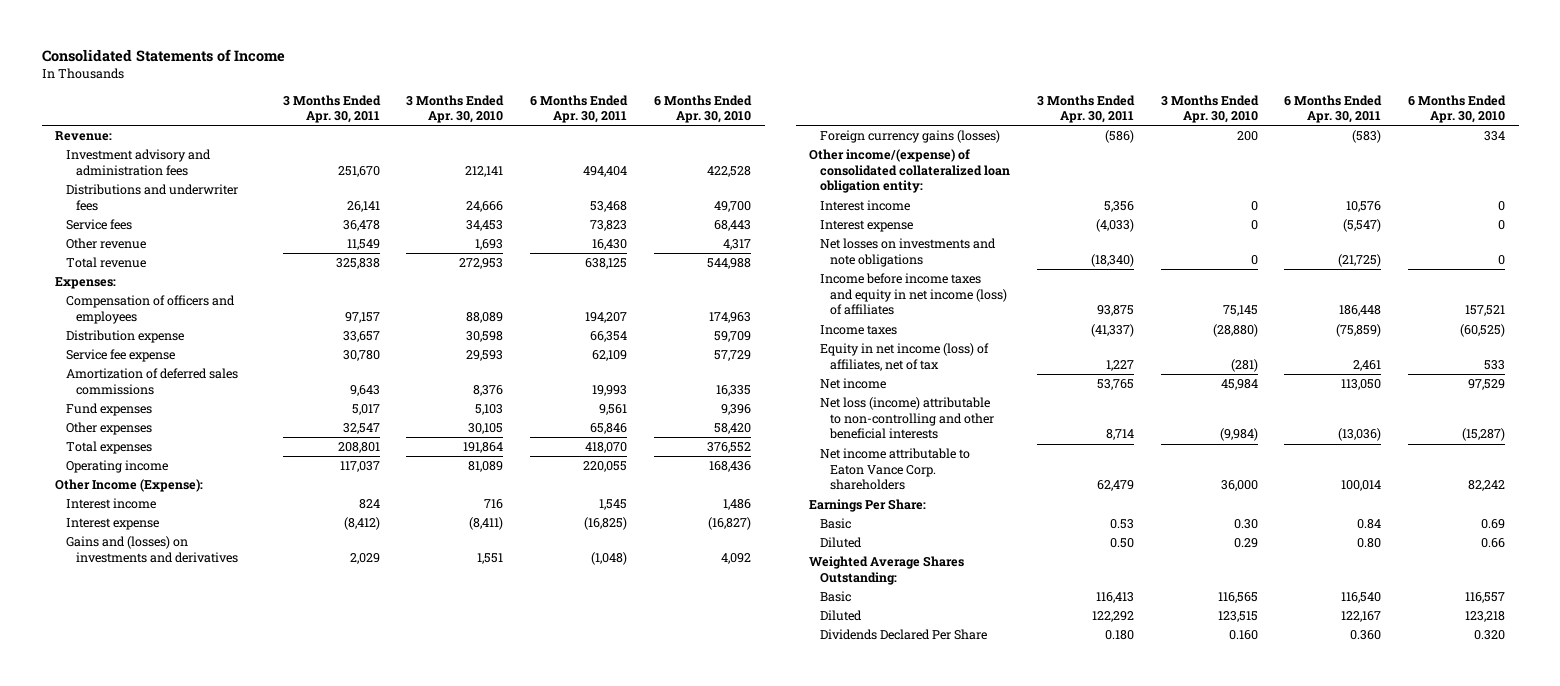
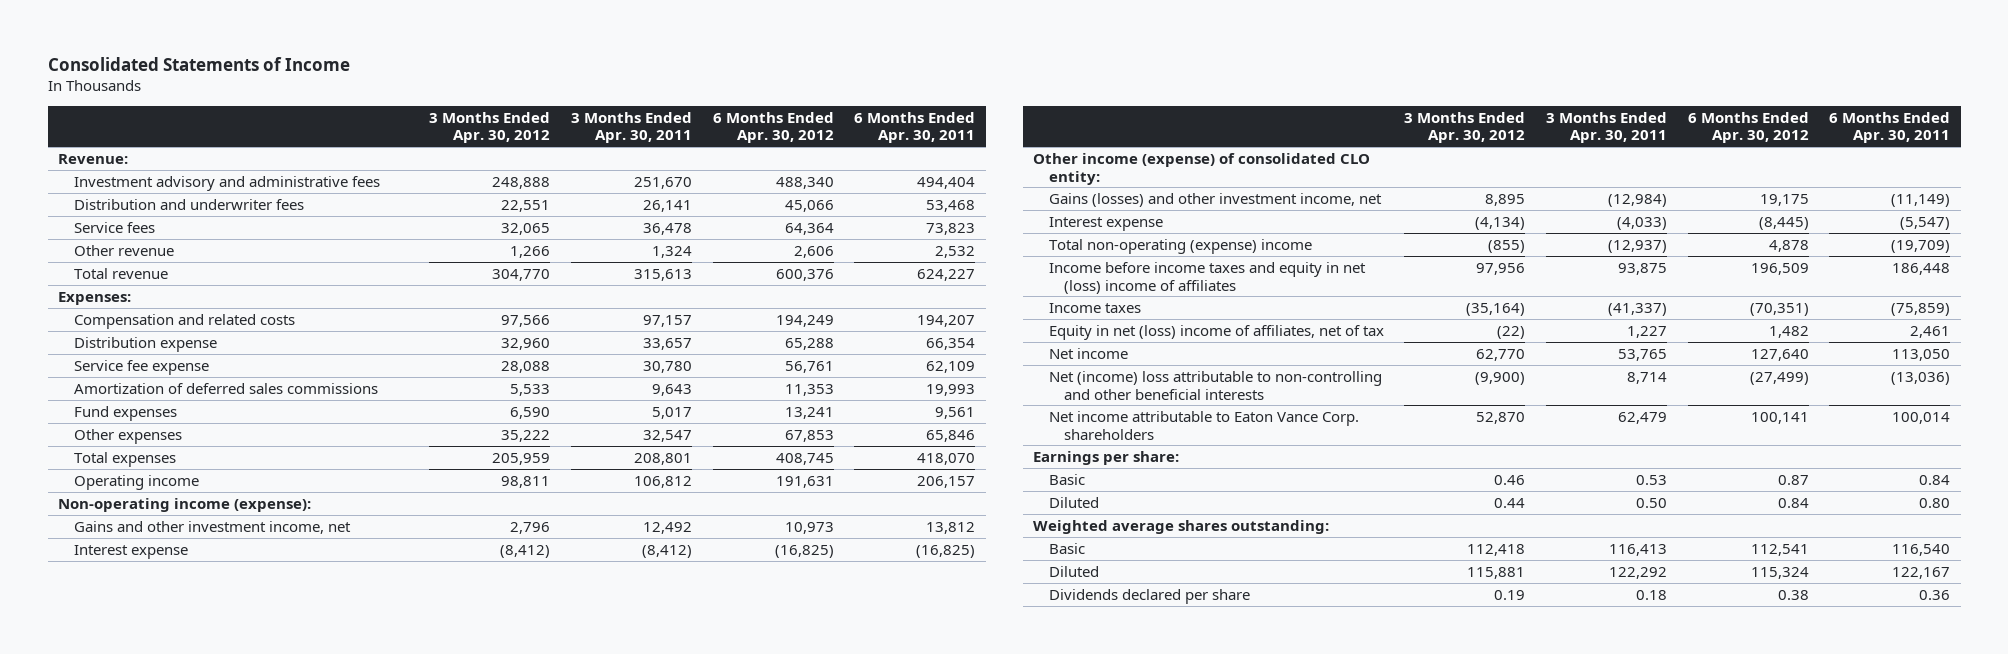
[406,94,505,124] 3 Months Ended Apr. 30, 2010 -> none
[654,94,753,124] 6 Months Ended Apr. 30, 2010 -> none
none -> [429,111,551,144] 3 Months Ended Apr. 30, 2012
none -> [712,111,834,144] 6 Months Ended Apr. 30, 2012
[65,149,211,176] Investment advisory and administration fees -> [73,175,380,191] Investment advisory and administrative fees
[65,184,238,211] Distributions and underwriter fees -> [73,198,304,210] Distribution and underwriter fees
[346,239,380,251] 11,549 -> [652,245,693,258] 1,324
[592,239,628,251] 16,430 -> [935,245,976,258] 2,532
[335,258,380,270] 325,838 -> [634,268,693,281] 315,613
[585,258,628,270] 638,125 -> [917,268,976,281] 624,227
[65,295,235,324] Compensation of officers and employees -> [73,313,295,329] Compensation and related costs
[65,498,156,510] Interest income -> none
[339,461,380,473] 117,037 -> [634,475,693,488] 106,812
[583,461,628,473] 220,055 -> [917,475,976,488] 206,157
[55,479,204,493] Other Income (Expense): -> [58,497,312,512] Non-operating income (expense):
none -> [73,520,351,534] Gains and other investment income, net
[65,536,239,563] Gains and (losses) on investments and derivatives -> none
[819,130,1000,144] Foreign currency gains (losses) -> none
[819,200,910,212] Interest income -> none
[809,149,1010,194] Other income/(expense) of consolidated collateralized loan obligation entity: -> [1033,152,1371,185] Other income (expense) of consolidated CLO entity:
none -> [1048,192,1382,207] Gains (losses) and other investment income, net
[819,238,996,267] Net losses on investments and note obligations -> none
none -> [1048,238,1312,254] Total non-operating (expense) income
[819,273,1008,316] Income before income taxes and equity in net income (loss) of affiliates -> [1048,261,1366,294] Income before income taxes and equity in net (loss) income of affiliates
[819,343,989,371] Equity in net income (loss) of affiliates, net of tax -> [1048,324,1384,340] Equity in net (loss) income of affiliates, net of tax
[819,397,995,440] Net loss (income) attributable to non-controlling and other beneficial interests -> [1048,370,1382,400] Net (income) loss attributable to non-controlling and other beneficial interests
[809,499,927,513] Earnings Per Share: -> [1033,450,1180,465] Earnings per share:
[809,556,965,585] Weighted Average Shares Outstanding: -> [1033,519,1330,534] Weighted average shares outstanding:
[819,629,987,641] Dividends Declared Per Share -> [1048,588,1250,604] Dividends declared per share
[1104,630,1134,641] 0.180 -> [1636,589,1668,600] 0.18
[1350,630,1382,641] 0.360 -> [1919,589,1951,600] 0.36

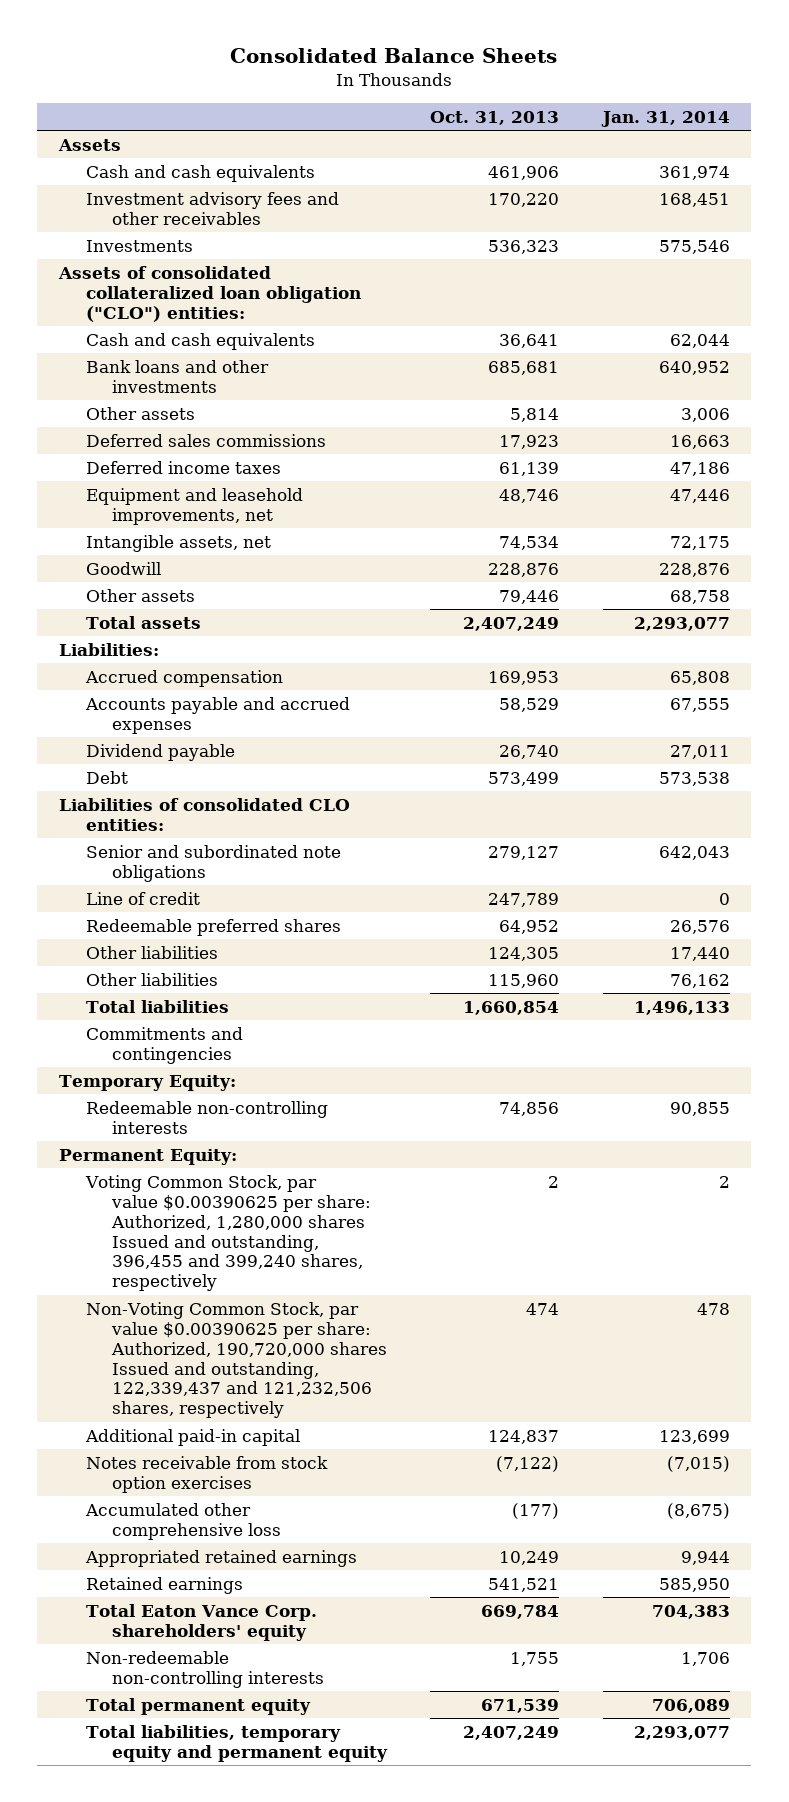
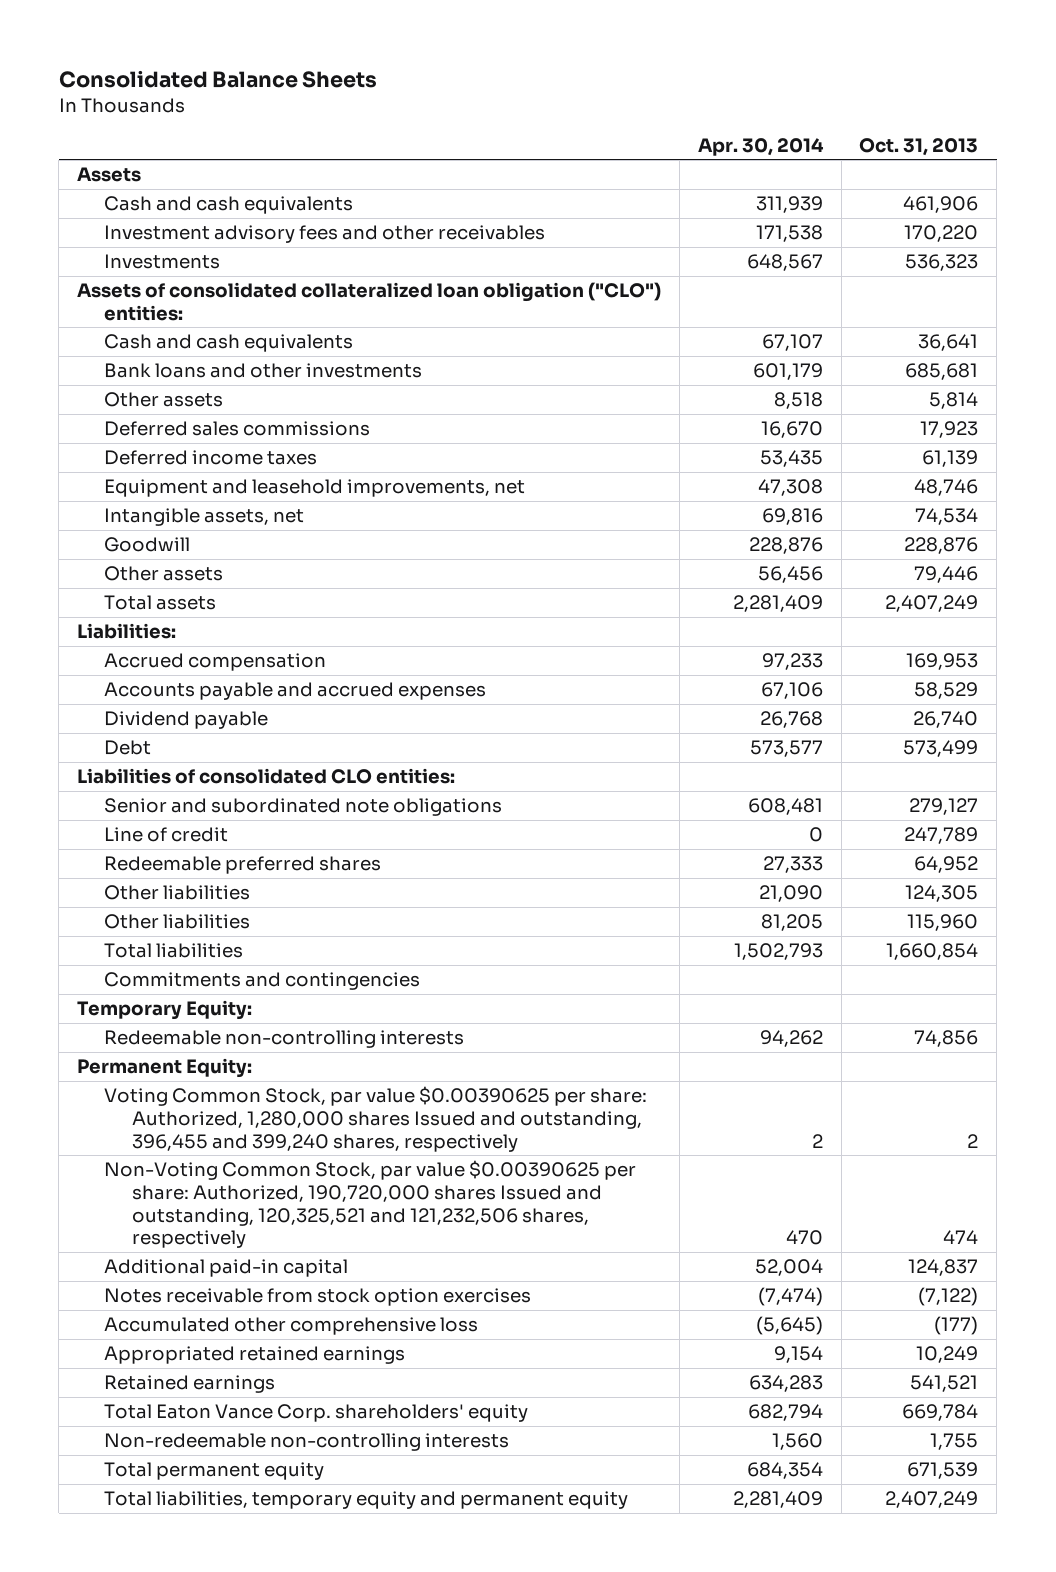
[600,110,730,127] Jan. 31, 2014 -> none
none -> [697,137,824,156] Apr. 30, 2014
[85,1301,388,1419] Non-Voting Common Stock, par value $0.00390625 per share: Authorized, 190,720,000 shares Issued and outstanding, 122,339,437 and 121,232,506 shares, respectively -> [104,1160,637,1249] Non-Voting Common Stock, par value $0.00390625 per share: Authorized, 190,720,000 shares Issued and outstanding, 120,325,521 and 121,232,506 shares, respectively

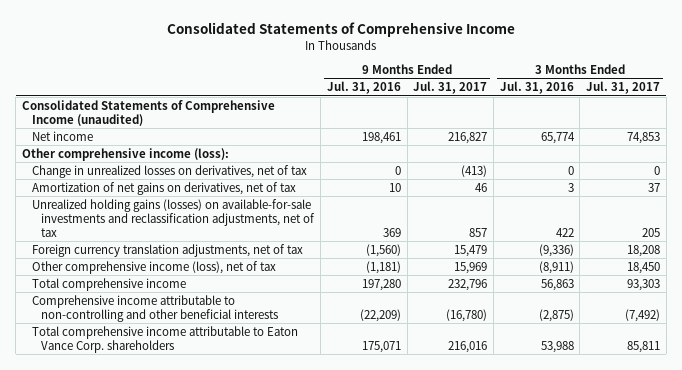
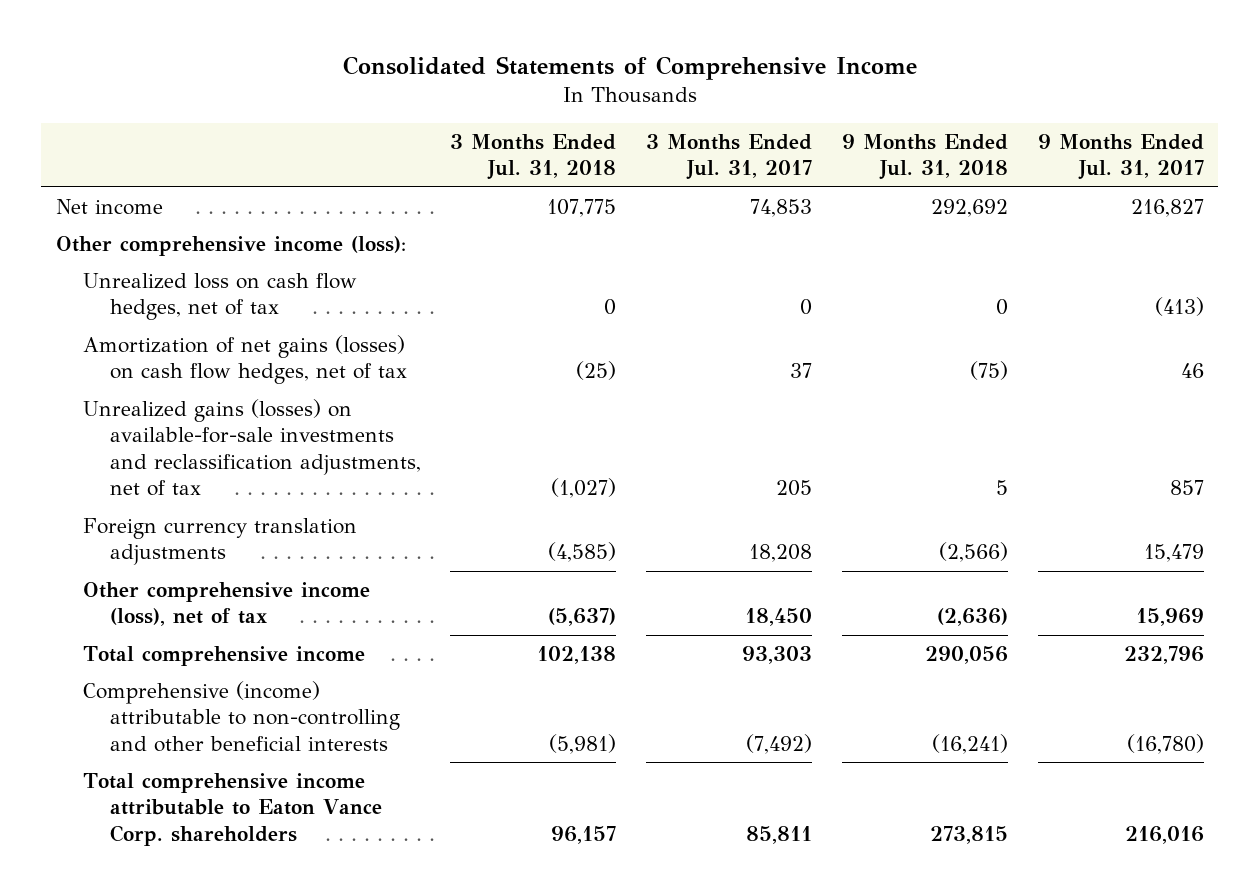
[326,81,401,95] Jul. 31, 2016 -> none
[499,81,574,95] Jul. 31, 2016 -> none
none -> [450,133,617,181] 3 Months Ended Jul. 31, 2018
none -> [841,133,1008,181] 9 Months Ended Jul. 31, 2018
[21,99,275,126] Consolidated Statements of Comprehensive Income (unaudited) -> none
[31,164,307,178] Change in unrealized losses on derivatives, net of tax -> [82,272,357,321] Unrealized loss on cash flow hedges, net of tax
[31,181,296,195] Amortization of net gains on derivatives, net of tax -> [82,334,407,385] Amortization of net gains (losses) on cash flow hedges, net of tax
[31,198,316,237] Unrealized holding gains (losses) on available-for-sale investments and reclassification adjustments, net of tax -> [82,398,421,497] Unrealized gains (losses) on available-for-sale investments and reclassification adjustments, net of tax
[31,243,303,257] Foreign currency translation adjustments, net of tax -> [82,517,357,566] Foreign currency translation adjustments
[31,294,279,322] Comprehensive income attributable to non-controlling and other beneficial interests -> [82,680,400,752] Comprehensive (income) attributable to non-controlling and other beneficial interests

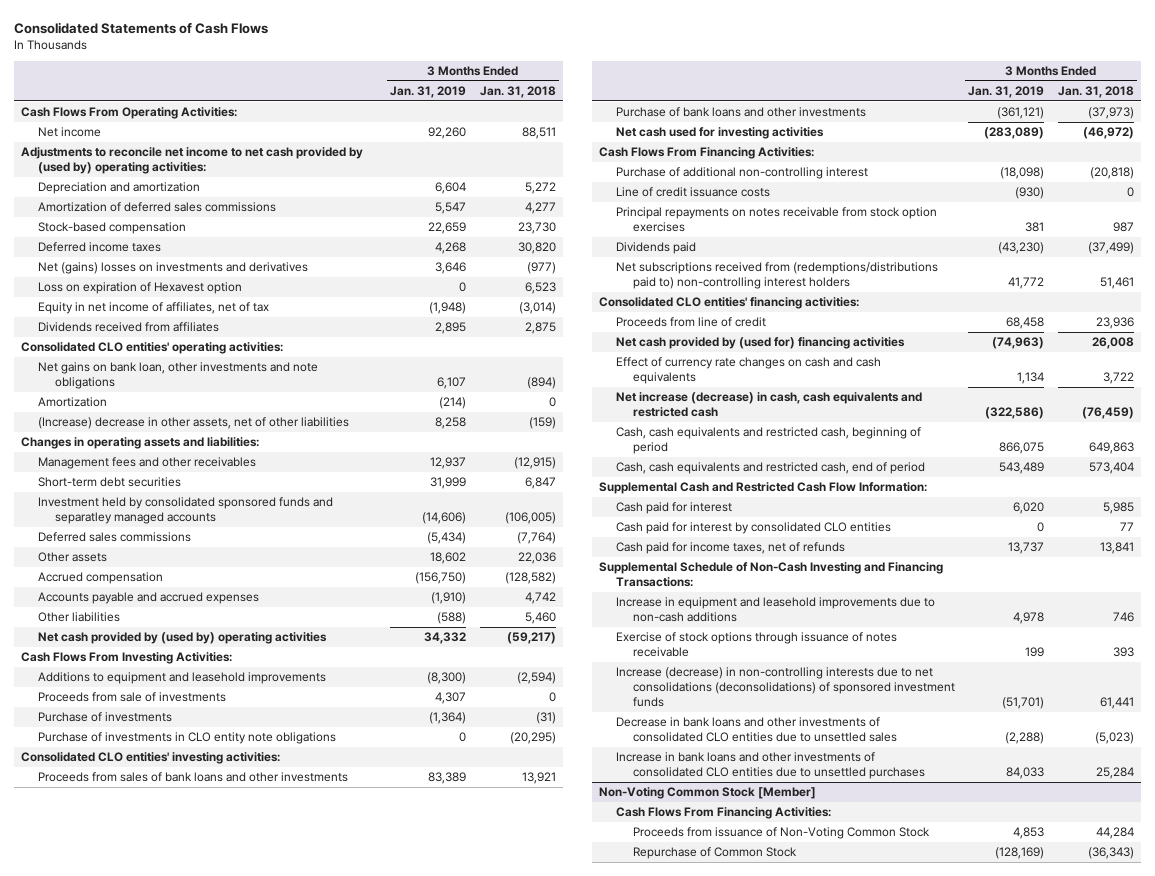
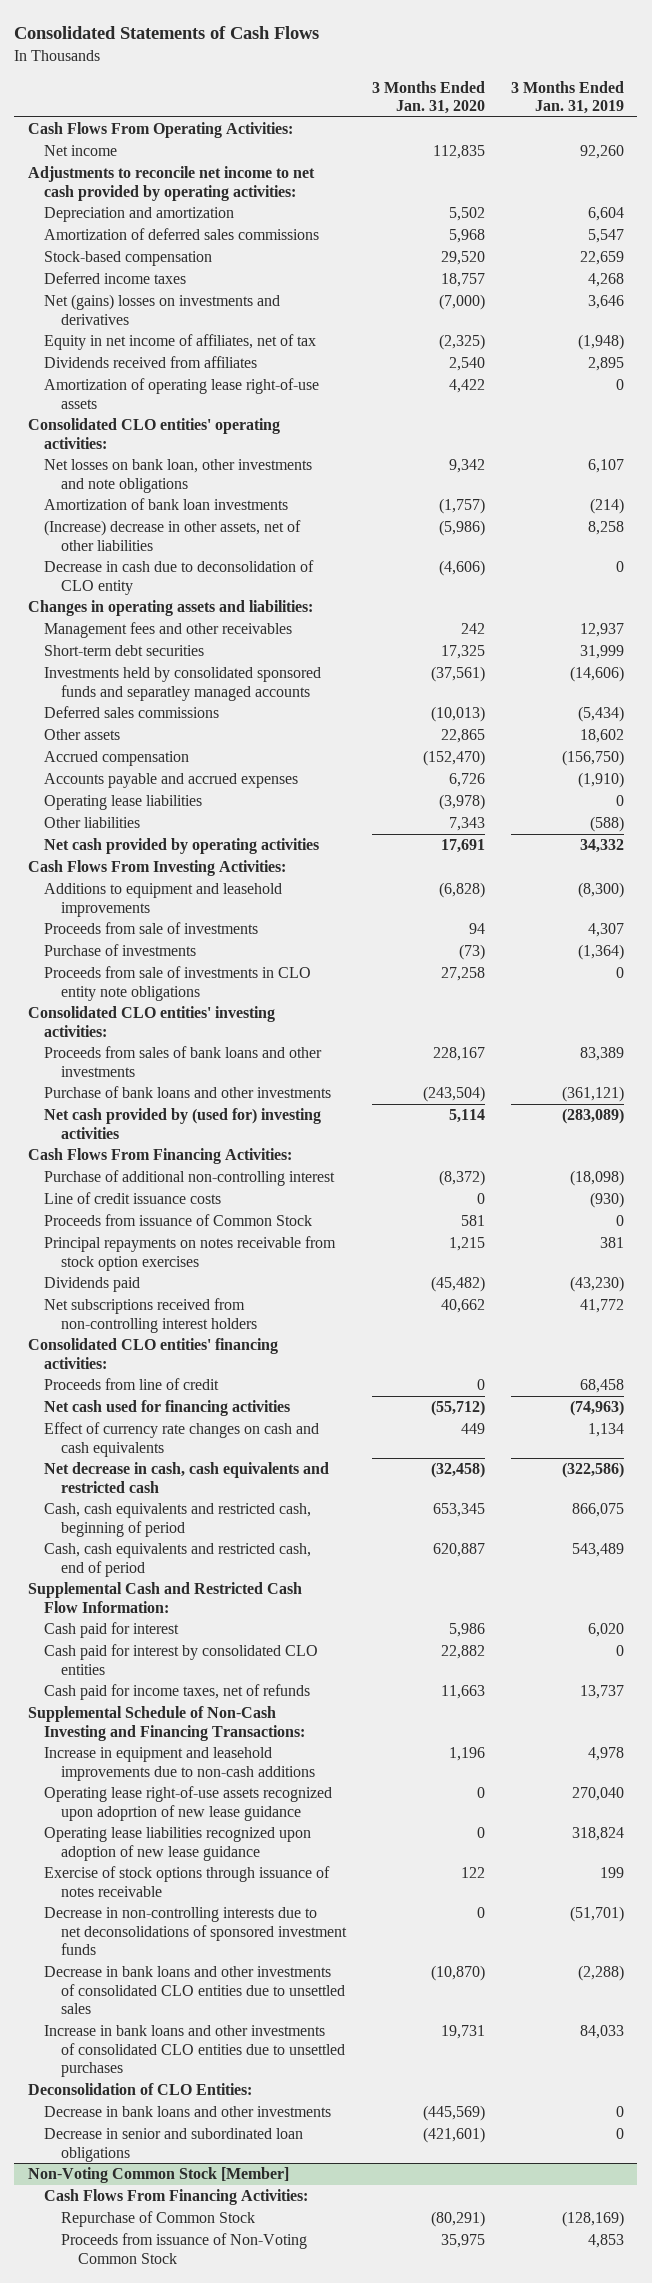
[479,86,556,99] Jan. 31, 2018 -> none
none -> [372,80,486,114] 3 Months Ended Jan. 31, 2020
[21,147,364,175] Adjustments to reconcile net income to net cash provided by (used by) operating activities: -> [27,166,315,201] Adjustments to reconcile net income to net cash provided by operating activities:
[37,282,242,295] Loss on expiration of Hexavest option -> none
none -> [44,378,320,409] Amortization of operating lease right-of-use assets
[37,362,318,390] Net gains on bank loan, other investments and note obligations -> [44,459,313,493] Net losses on bank loan, other investments and note obligations
[37,397,107,408] Amortization -> [44,498,289,511] Amortization of bank loan investments
none -> [44,560,315,595] Decrease in cash due to deconsolidation of CLO entity
[37,497,333,525] Investment held by consolidated sponsored funds and separatley managed accounts -> [44,667,322,701] Investments held by consolidated sponsored funds and separatley managed accounts
none -> [44,795,203,811] Operating lease liabilities
[37,632,327,645] Net cash provided by (used by) operating activities -> [44,838,320,855] Net cash provided by operating activities
[37,732,336,745] Purchase of investments in CLO entity note obligations -> [44,966,312,1001] Proceeds from sale of investments in CLO entity note obligations
[615,127,824,140] Net cash used for investing activities -> [44,1108,322,1139] Net cash provided by (used for) investing activities
none -> [44,1214,313,1227] Proceeds from issuance of Common Stock
[615,262,938,290] Net subscriptions received from (redemptions/distributions paid to) non-controlling interest holders -> [44,1298,257,1333] Net subscriptions received from non-controlling interest holders
[615,337,905,350] Net cash provided by (used for) financing activities -> [44,1400,291,1417] Net cash used for financing activities
[615,392,922,418] Net increase (decrease) in cash, cash equivalents and restricted cash -> [44,1462,330,1493] Net decrease in cash, cash equivalents and restricted cash
none -> [44,1786,333,1821] Operating lease right-of-use assets recognized upon adoprtion of new lease guidance
none -> [44,1827,312,1861] Operating lease liabilities recognized upon adoption of new lease guidance
[615,667,955,707] Increase (decrease) in non-controlling interests due to net consolidations (deconsolidations) of sponsored investment funds -> [44,1907,347,1955] Decrease in non-controlling interests due to net deconsolidations of sponsored investment funds
none -> [27,2083,252,2096] Deconsolidation of CLO Entities:
none -> [44,2106,332,2118] Decrease in bank loans and other investments
none -> [44,2128,304,2162] Decrease in senior and subordinated loan obligations
[632,827,930,840] Proceeds from issuance of Non-Voting Common Stock -> [60,2233,307,2264] Proceeds from issuance of Non-Voting Common Stock

